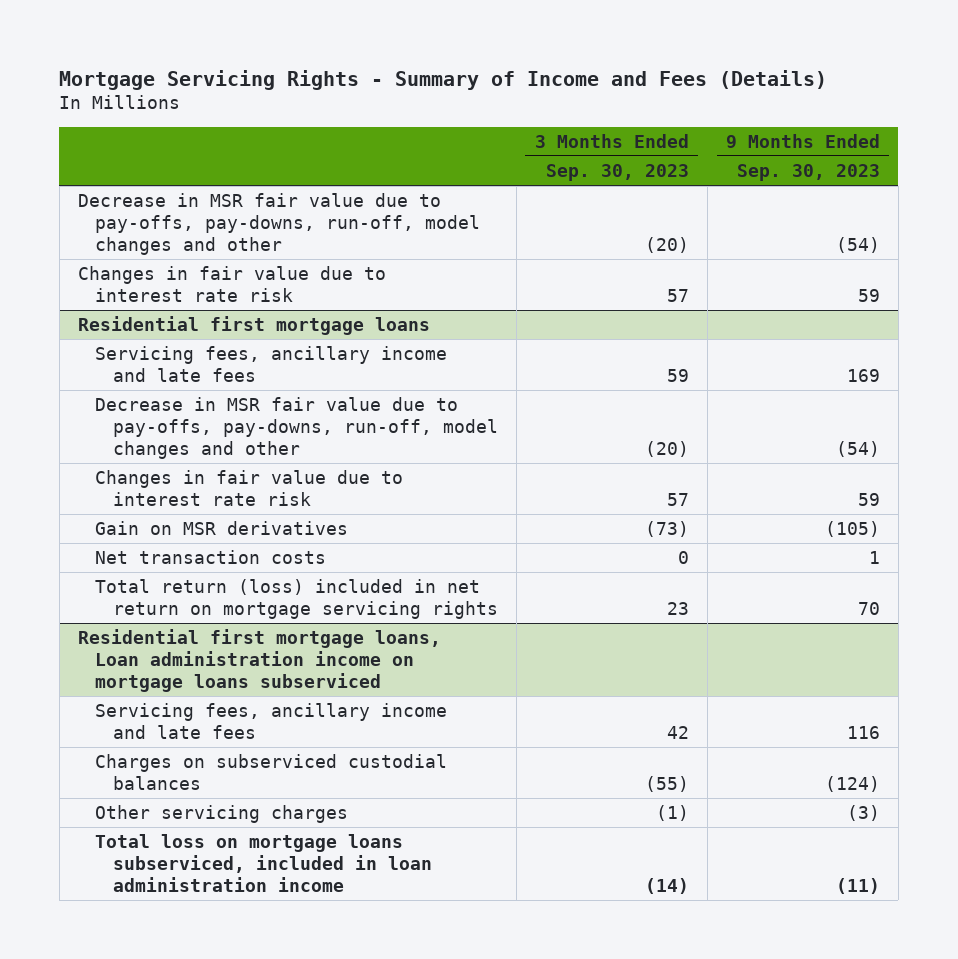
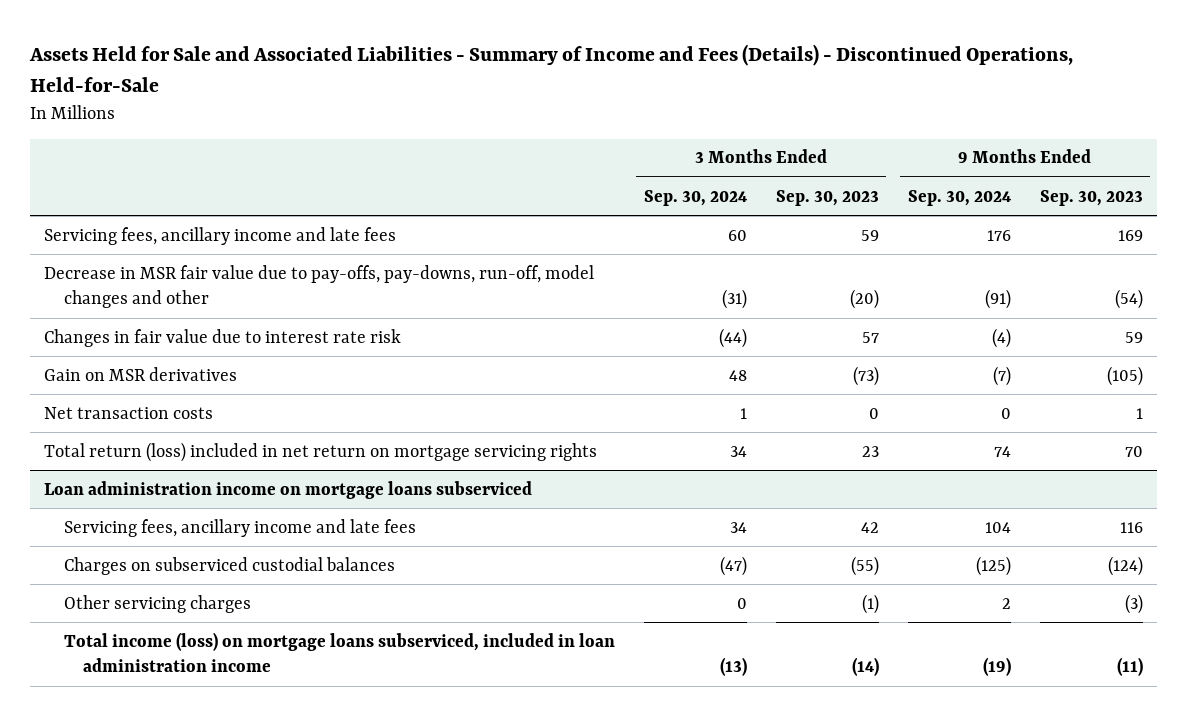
[59,70,828,91] Mortgage Servicing Rights - Summary of Income and Fees (Details) -> [28,43,1073,92] Assets Held for Sale and Associated Liabilities - Summary of Income and Fees (Details) - Discontinued Operations, Held-for-Sale
none -> [643,189,747,206] Sep. 30, 2024
none -> [907,189,1011,206] Sep. 30, 2024
[77,192,481,256] Decrease in MSR fair value due to pay-offs, pay-downs, run-off, model changes and other -> none
[77,265,386,303] Changes in fair value due to interest rate risk -> none
[77,315,430,335] Residential first mortgage loans -> none
[77,628,441,693] Residential first mortgage loans, Loan administration income on mortgage loans subserviced -> [44,480,533,499] Loan administration income on mortgage loans subserviced
[95,833,432,893] Total loss on mortgage loans subserviced, included in loan administration income -> [63,631,615,673] Total income (loss) on mortgage loans subserviced, included in loan administration income

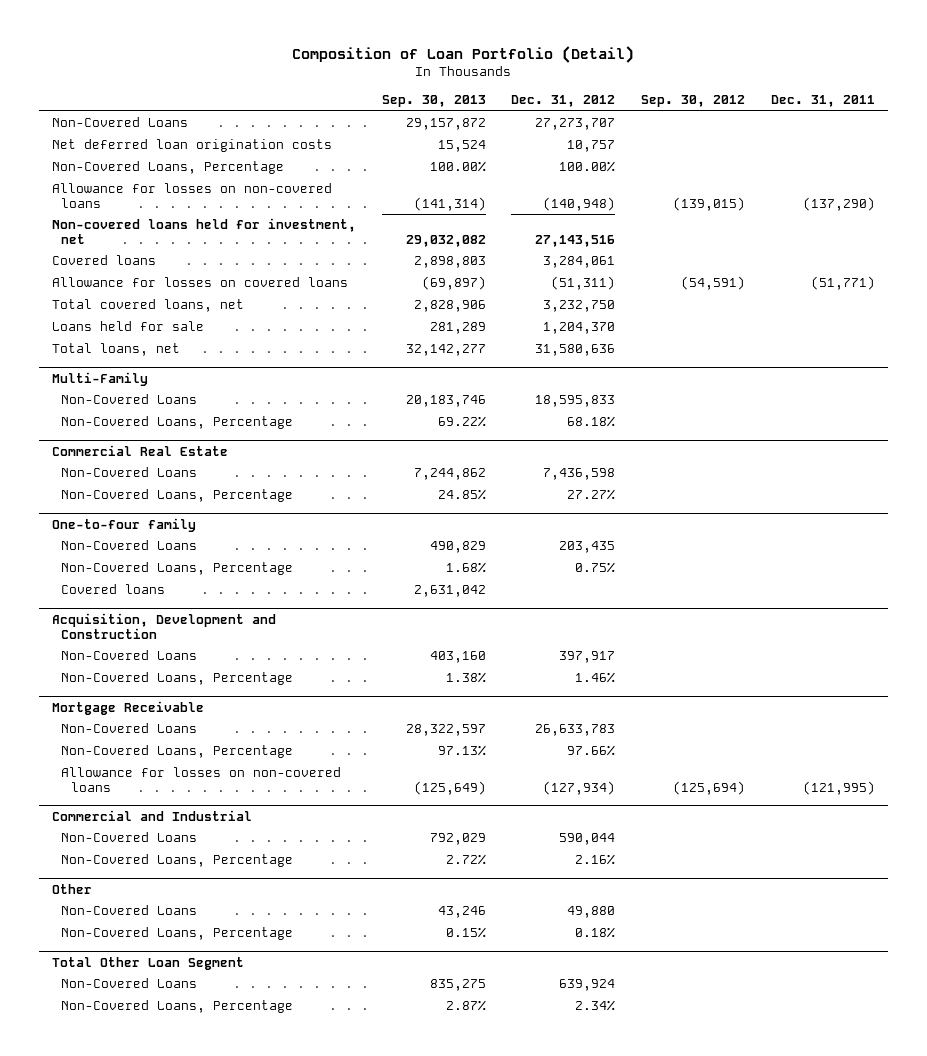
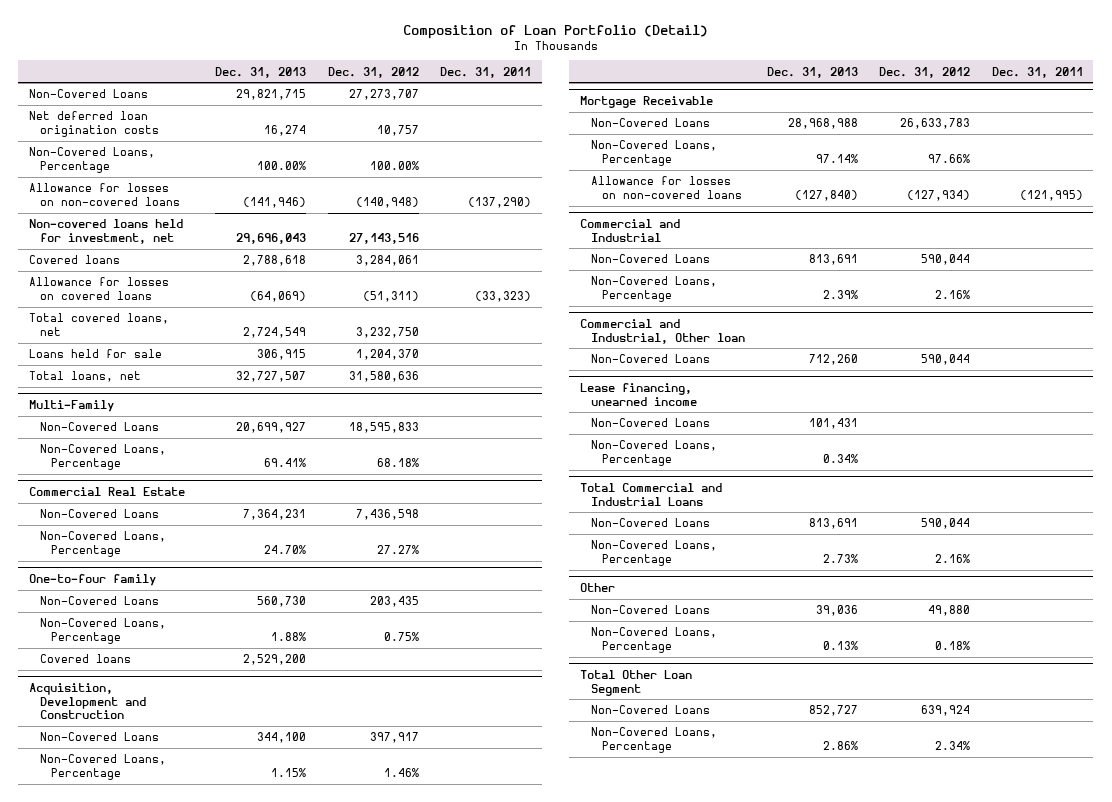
[381,95,486,108] Sep. 30, 2013 -> none
[641,95,746,108] Sep. 30, 2012 -> none
none -> [215,66,307,78] Dec. 31, 2013
[811,276,876,291] (51,771) -> [475,290,532,302] (33,323)
none -> [580,318,746,344] Commercial and Industrial, Other loan
none -> [591,354,711,364] Non-Covered Loans
none -> [580,382,698,406] Lease financing, unearned income
none -> [591,418,711,428] Non-Covered Loans
none -> [591,440,718,466] Non-Covered Loans, Percentage
none -> [580,482,723,506] Total Commercial and Industrial Loans
none -> [591,518,711,528] Non-Covered Loans
none -> [591,540,718,566] Non-Covered Loans, Percentage

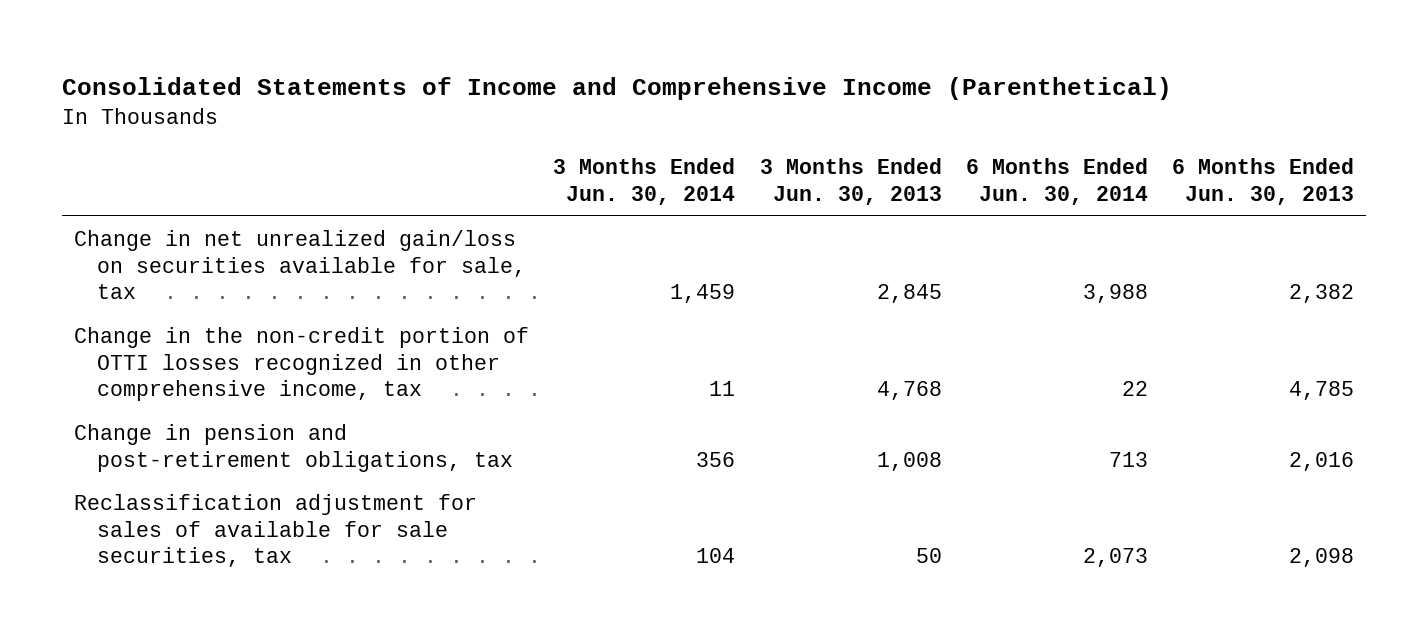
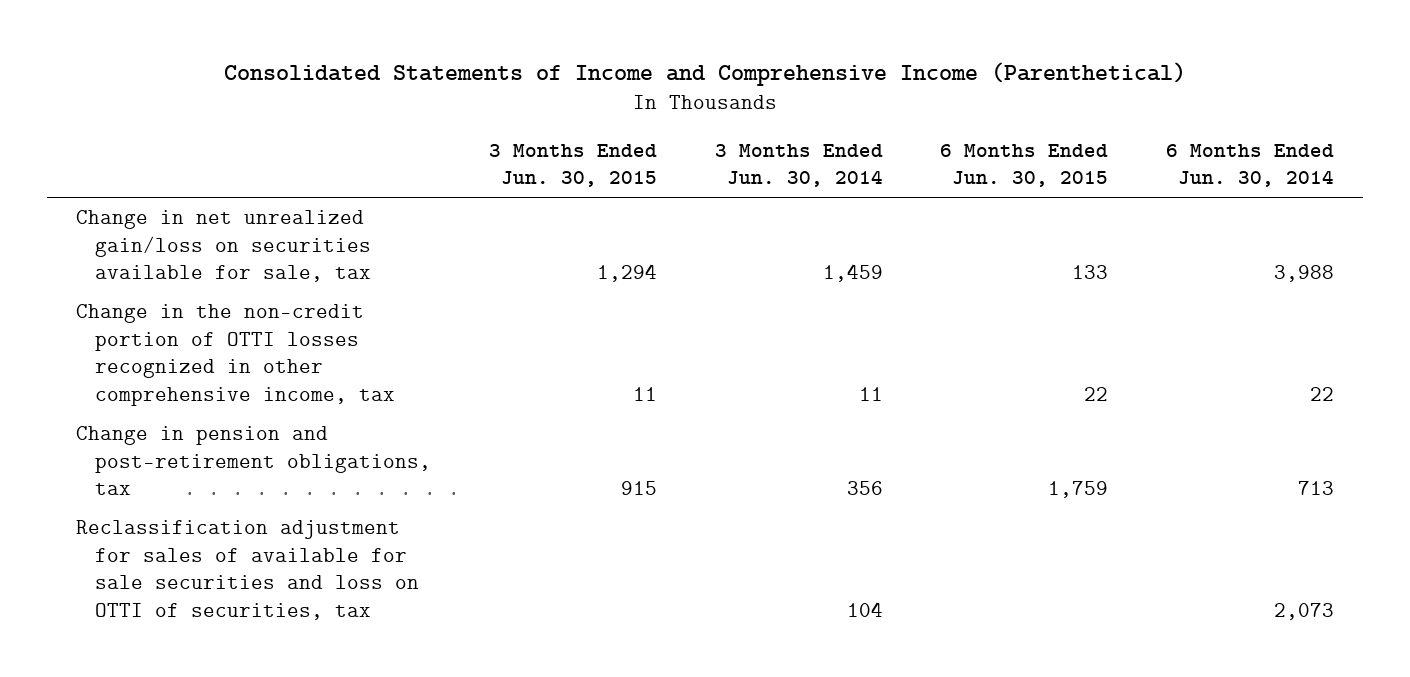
[759,158,942,206] 3 Months Ended Jun. 30, 2013 -> none
[1172,158,1355,206] 6 Months Ended Jun. 30, 2013 -> none
none -> [488,143,657,188] 3 Months Ended Jun. 30, 2015
none -> [940,143,1109,188] 6 Months Ended Jun. 30, 2015
[74,493,478,568] Reclassification adjustment for sales of available for sale securities, tax -> [75,520,420,620] Reclassification adjustment for sales of available for sale securities and loss on OTTI of securities, tax

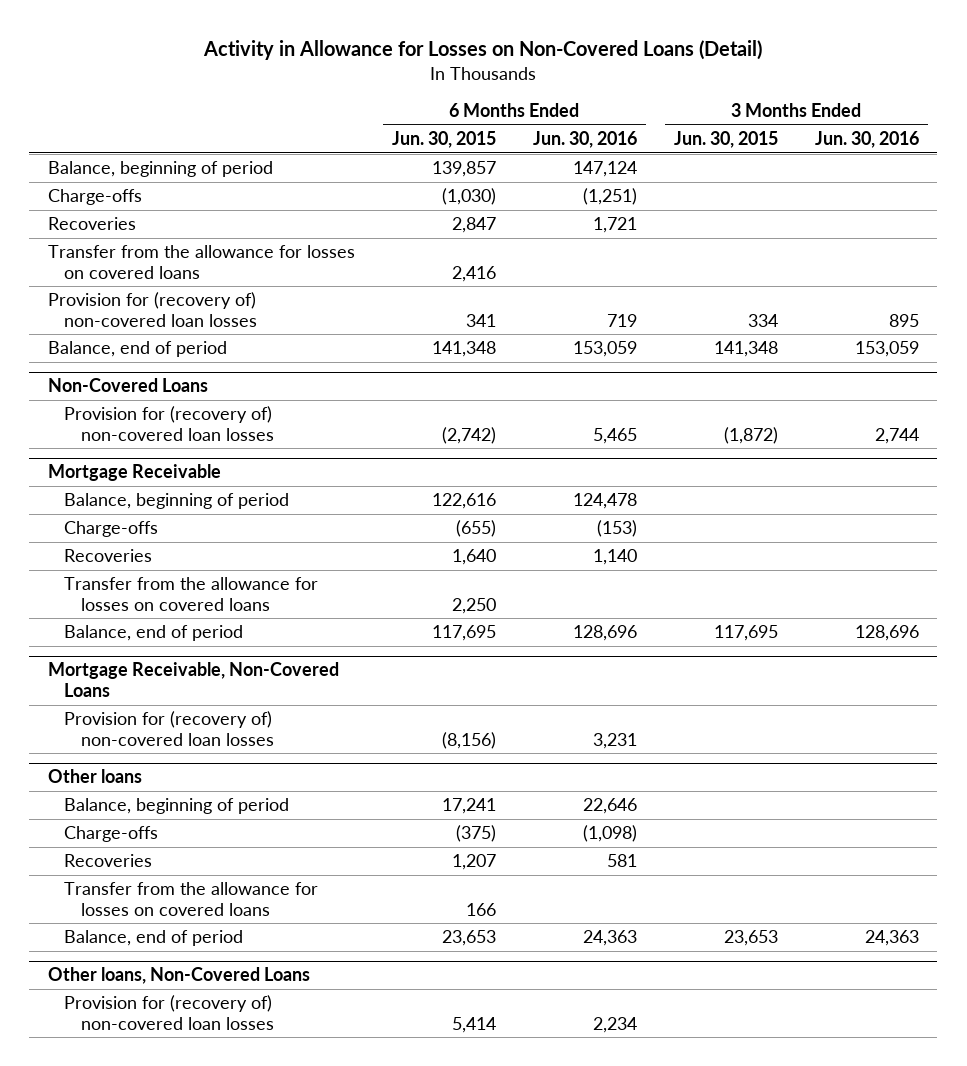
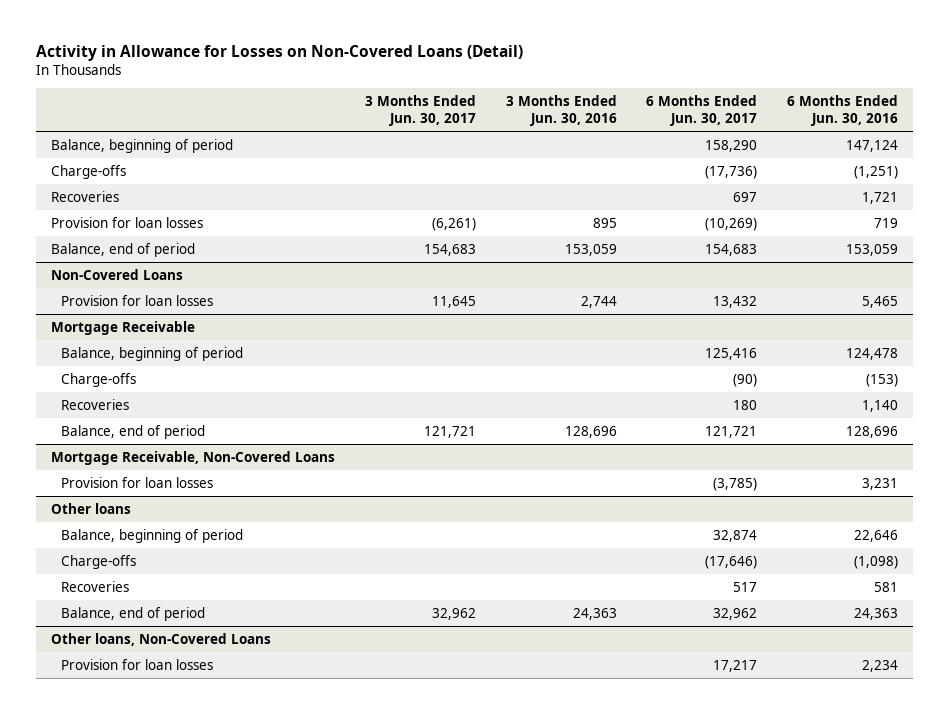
[391,131,496,149] Jun. 30, 2015 -> none
[673,131,778,149] Jun. 30, 2015 -> none
none -> [364,95,476,126] 3 Months Ended Jun. 30, 2017
none -> [646,95,758,126] 6 Months Ended Jun. 30, 2017
[47,245,355,279] Transfer from the allowance for losses on covered loans -> none
[47,292,258,327] Provision for (recovery of) non-covered loan losses -> [51,216,204,228] Provision for loan losses
[64,406,274,441] Provision for (recovery of) non-covered loan losses -> [61,294,214,306] Provision for loan losses
[64,577,319,611] Transfer from the allowance for losses on covered loans -> none
[64,711,274,746] Provision for (recovery of) non-covered loan losses -> [61,476,214,488] Provision for loan losses
[64,882,319,916] Transfer from the allowance for losses on covered loans -> none
[64,995,274,1030] Provision for (recovery of) non-covered loan losses -> [61,658,214,670] Provision for loan losses

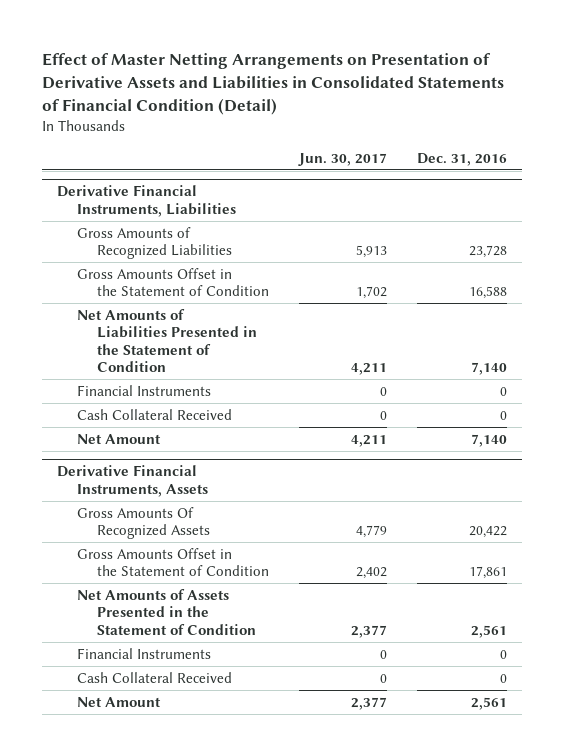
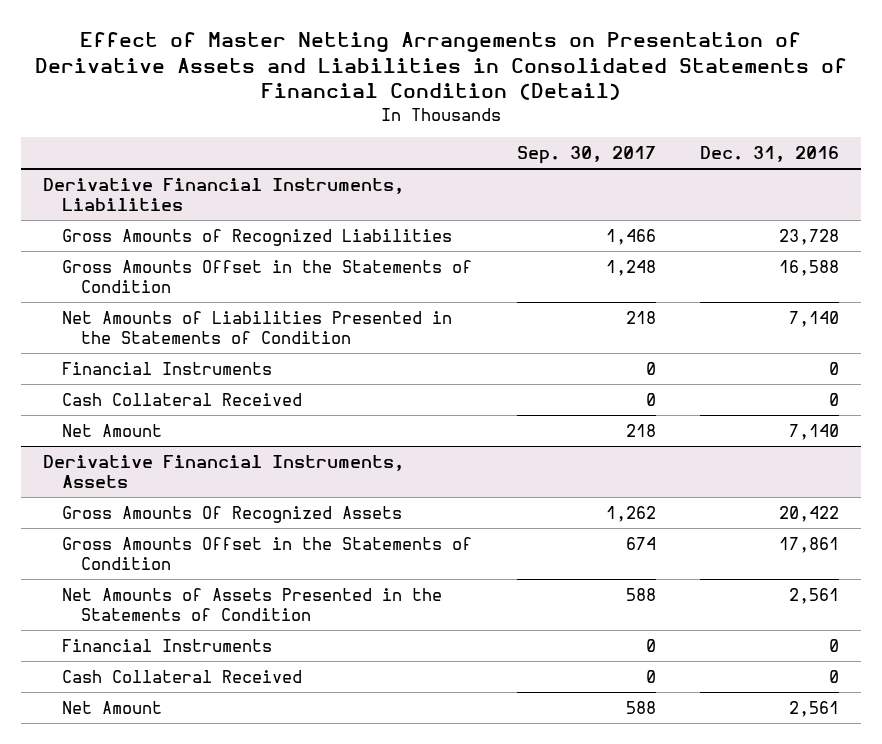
[298,152,388,166] Jun. 30, 2017 -> none
none -> [516,146,656,165] Sep. 30, 2017
[77,267,270,297] Gross Amounts Offset in the Statement of Condition -> [62,259,473,293] Gross Amounts Offset in the Statements of Condition
[77,308,258,372] Net Amounts of Liabilities Presented in the Statement of Condition -> [62,310,453,344] Net Amounts of Liabilities Presented in the Statements of Condition
[77,547,270,577] Gross Amounts Offset in the Statement of Condition -> [62,536,473,570] Gross Amounts Offset in the Statements of Condition
[77,588,257,635] Net Amounts of Assets Presented in the Statement of Condition -> [62,587,443,621] Net Amounts of Assets Presented in the Statements of Condition

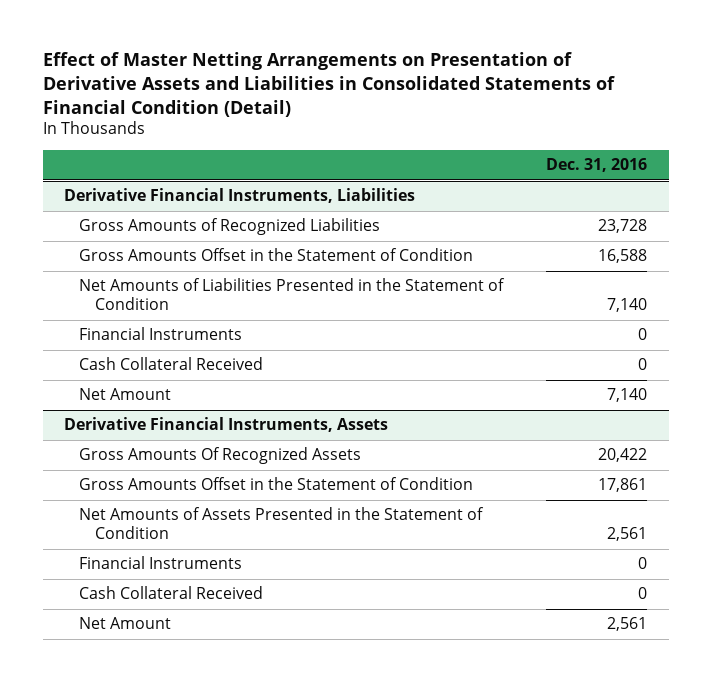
[516,146,656,165] Sep. 30, 2017 -> none
[62,259,473,293] Gross Amounts Offset in the Statements of Condition -> [79,248,474,262] Gross Amounts Offset in the Statement of Condition
[62,310,453,344] Net Amounts of Liabilities Presented in the Statements of Condition -> [79,278,506,311] Net Amounts of Liabilities Presented in the Statement of Condition
[62,536,473,570] Gross Amounts Offset in the Statements of Condition -> [79,477,474,491] Gross Amounts Offset in the Statement of Condition
[62,587,443,621] Net Amounts of Assets Presented in the Statements of Condition -> [79,507,485,540] Net Amounts of Assets Presented in the Statement of Condition

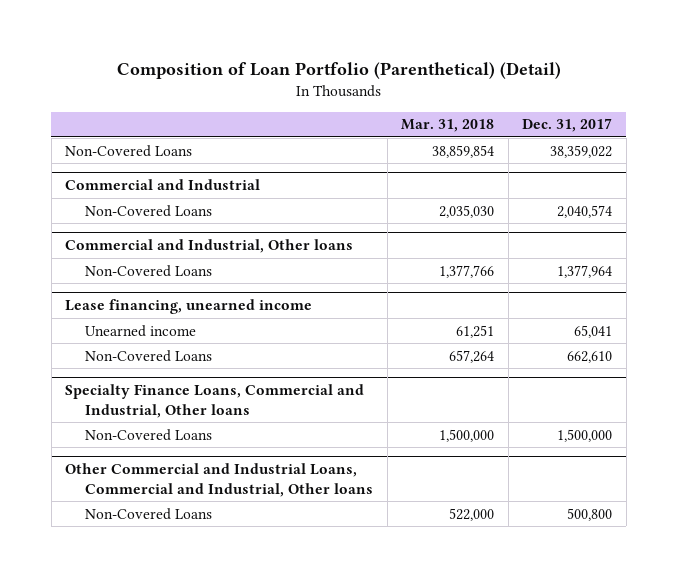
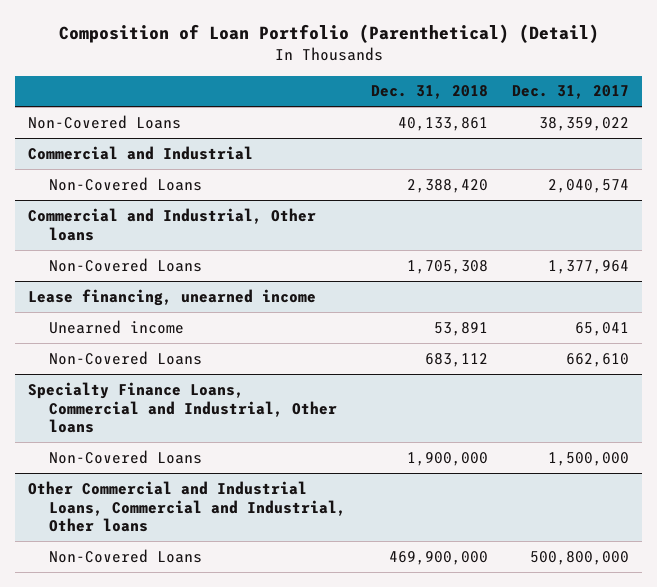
[401,119,495,133] Mar. 31, 2018 -> none
none -> [370,85,488,100] Dec. 31, 2018
[567,507,613,521] 500,800 -> [530,550,630,565] 500,800,000

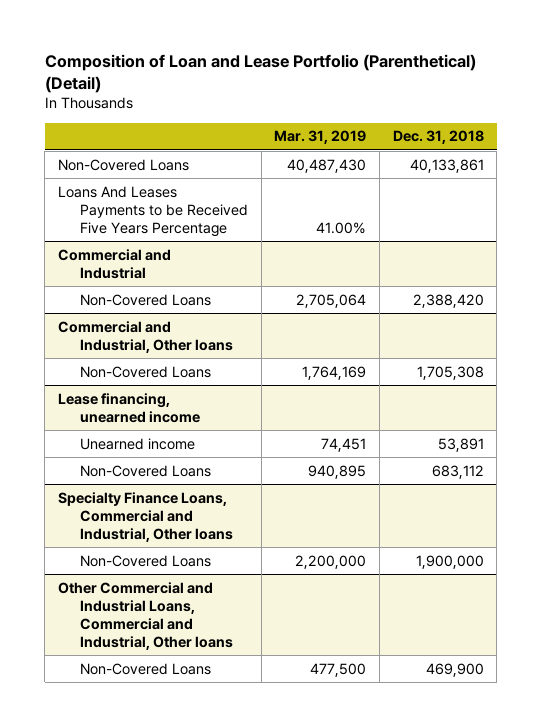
[58,24,599,44] Composition of Loan Portfolio (Parenthetical) (Detail) -> [44,53,476,94] Composition of Loan and Lease Portfolio (Parenthetical) (Detail)
[512,85,630,100] Dec. 31, 2017 -> none
none -> [274,130,367,145] Mar. 31, 2019
none -> [57,185,249,237] Loans And Leases Payments to be Received Five Years Percentage
[388,550,488,565] 469,900,000 -> [425,662,484,677] 469,900

